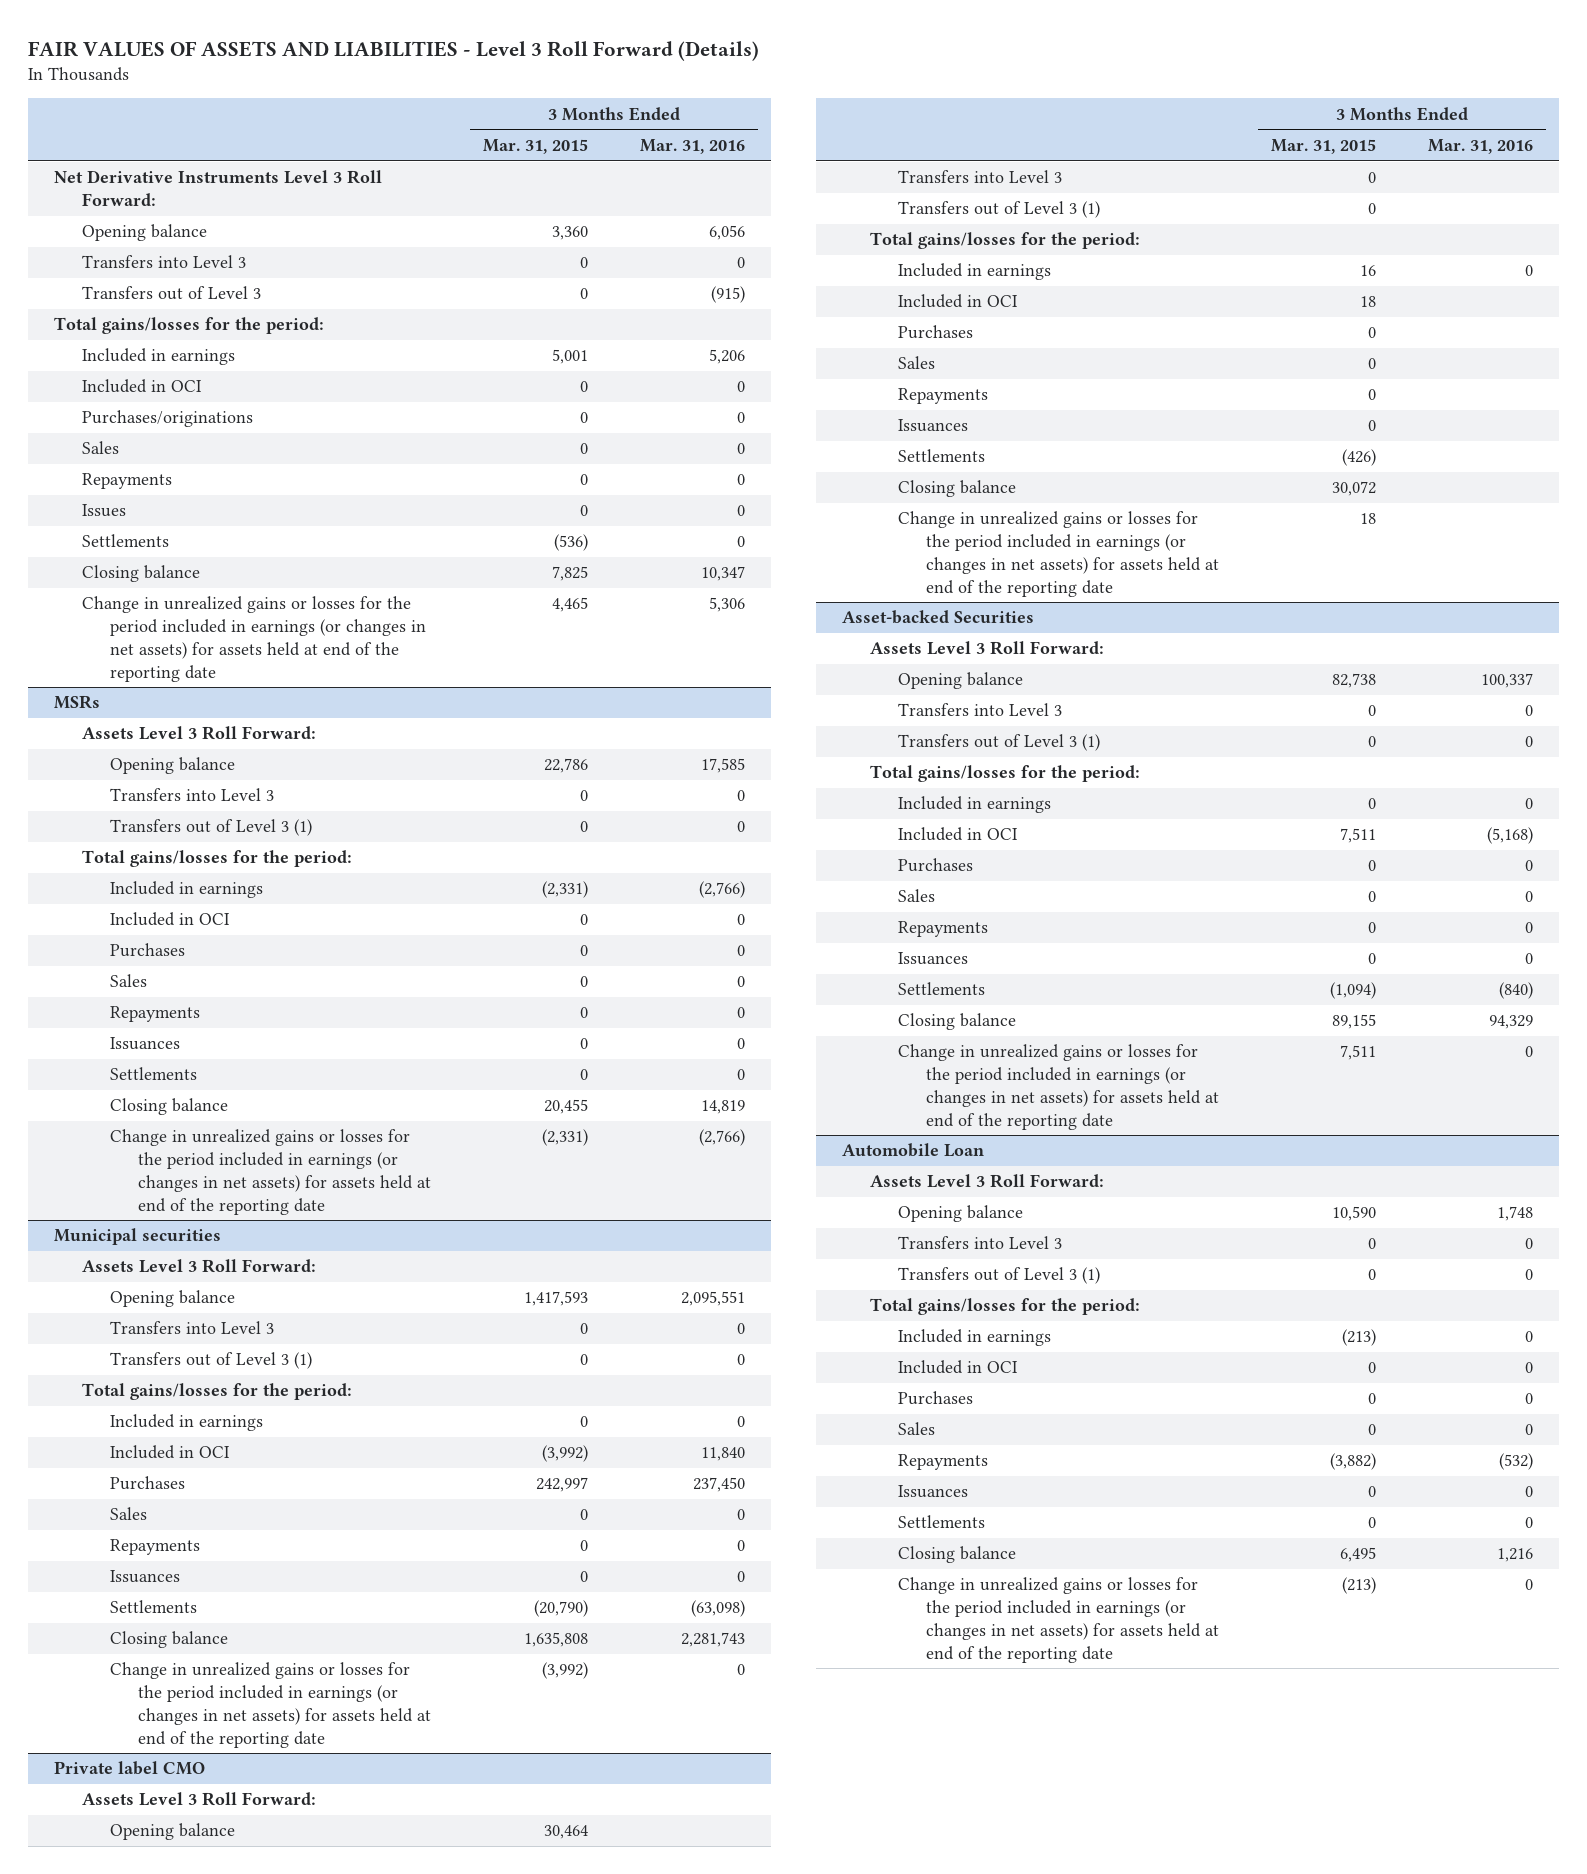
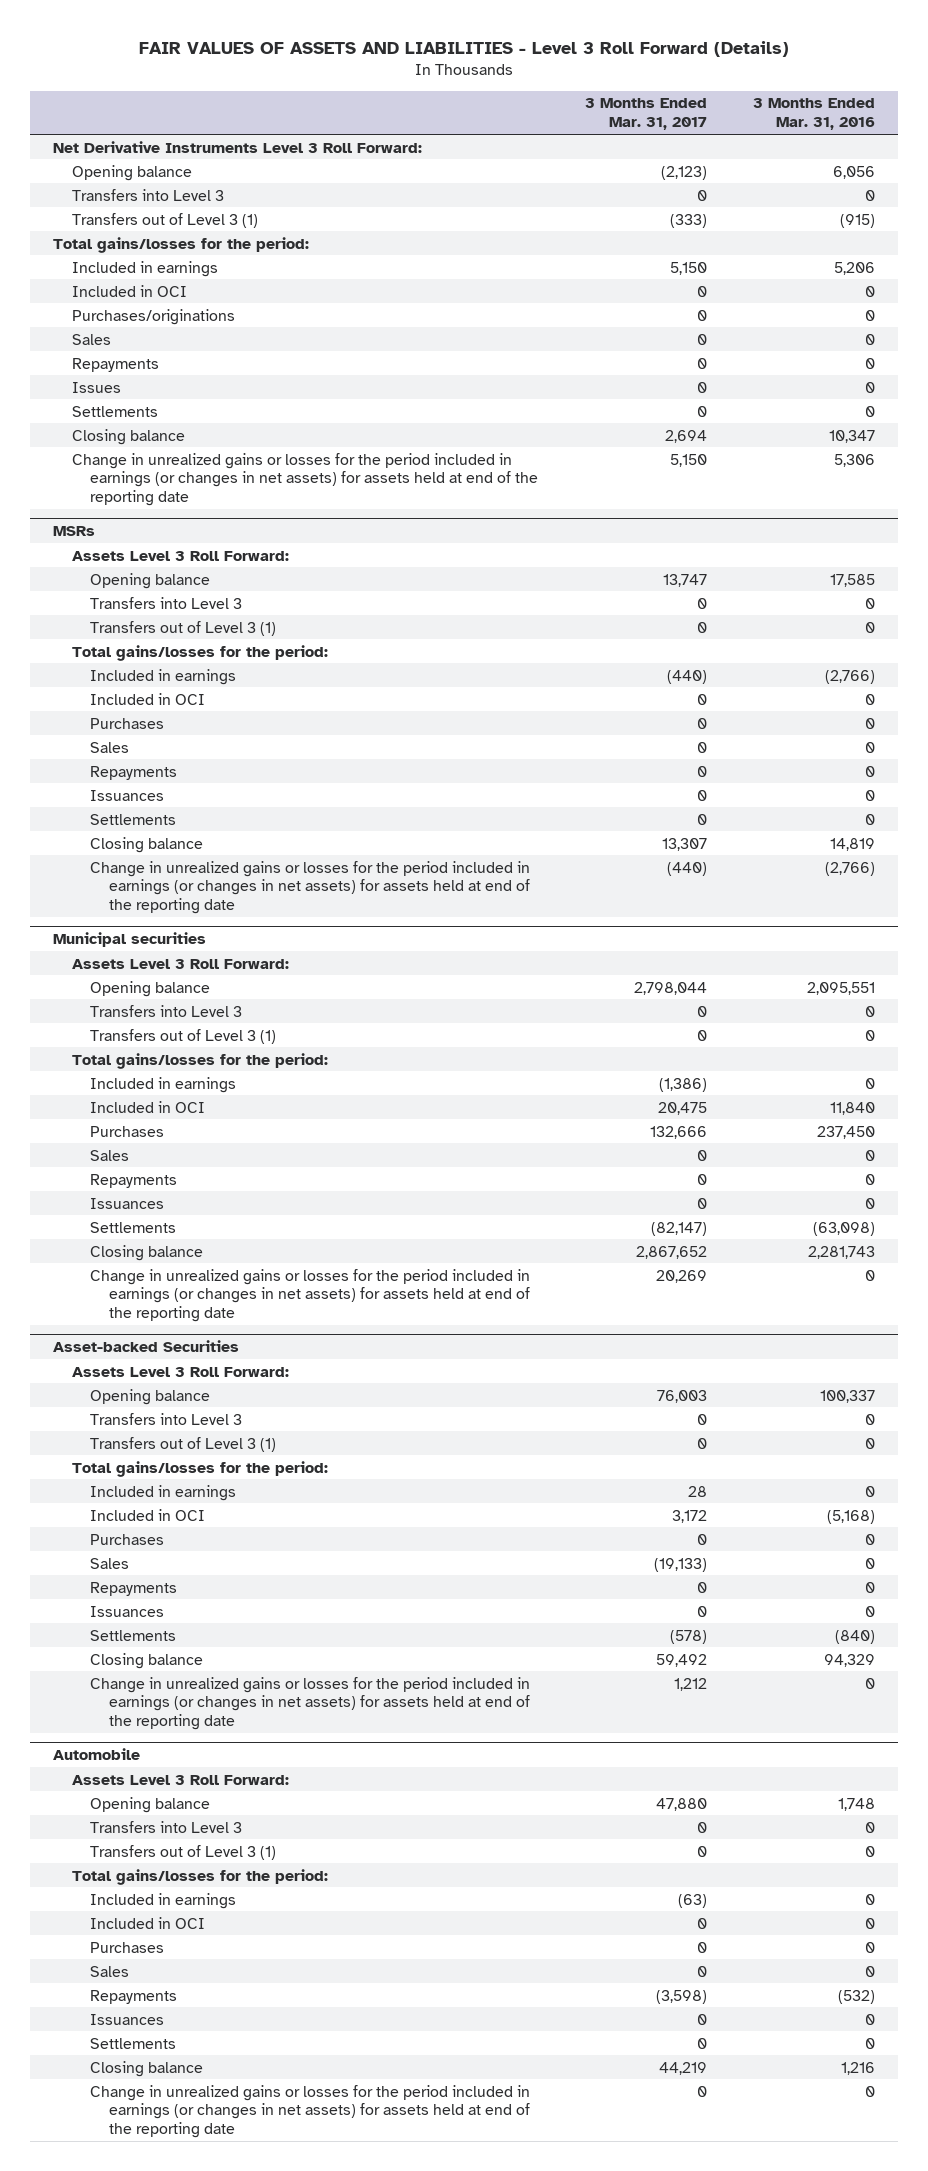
[483,139,589,155] Mar. 31, 2015 -> none
none -> [584,98,707,131] 3 Months Ended Mar. 31, 2017
[82,286,262,301] Transfers out of Level 3 -> [71,212,258,228] Transfers out of Level 3 (1)
[53,1761,205,1776] Private label CMO -> none
[82,1792,317,1807] Assets Level 3 Roll Forward: -> none
[110,1823,236,1841] Opening balance -> none
[898,170,1063,184] Transfers into Level 3 -> none
[898,201,1101,219] Transfers out of Level 3 (1) -> none
[870,232,1141,250] Total gains/losses for the period: -> none
[898,263,1052,281] Included in earnings -> none
[898,294,1019,309] Included in OCI -> none
[898,325,974,340] Purchases -> none
[898,356,936,370] Sales -> none
[898,388,989,405] Repayments -> none
[898,419,969,433] Issuances -> none
[898,449,986,463] Settlements -> none
[898,480,1017,498] Closing balance -> none
[898,511,1220,597] Change in unrealized gains or losses for the period included in earnings (or changes in net assets) for assets held at end of the reporting date -> none
[842,1143,985,1158] Automobile Loan -> [53,1747,141,1760] Automobile

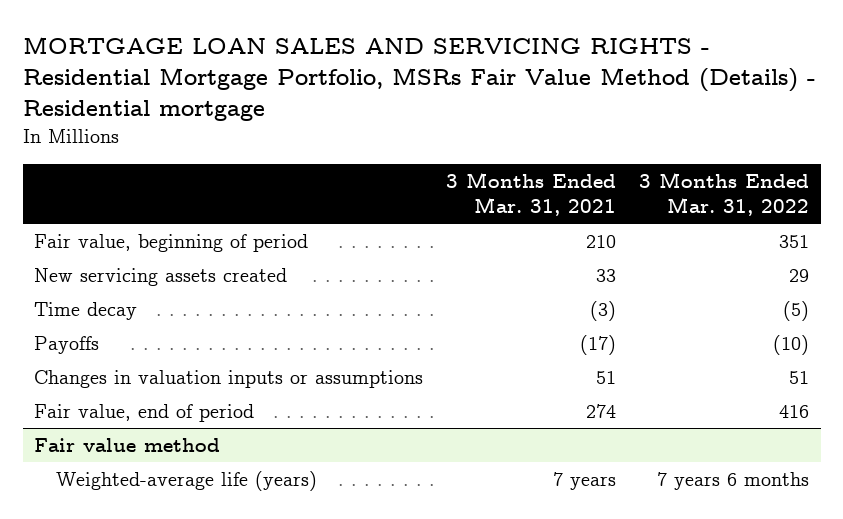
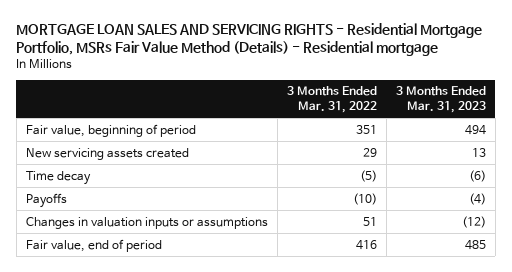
[446,171,617,217] 3 Months Ended Mar. 31, 2021 -> none
none -> [395,86,486,113] 3 Months Ended Mar. 31, 2023
[34,438,221,453] Fair value method -> none
[55,471,317,492] Weighted-average life (years) -> none

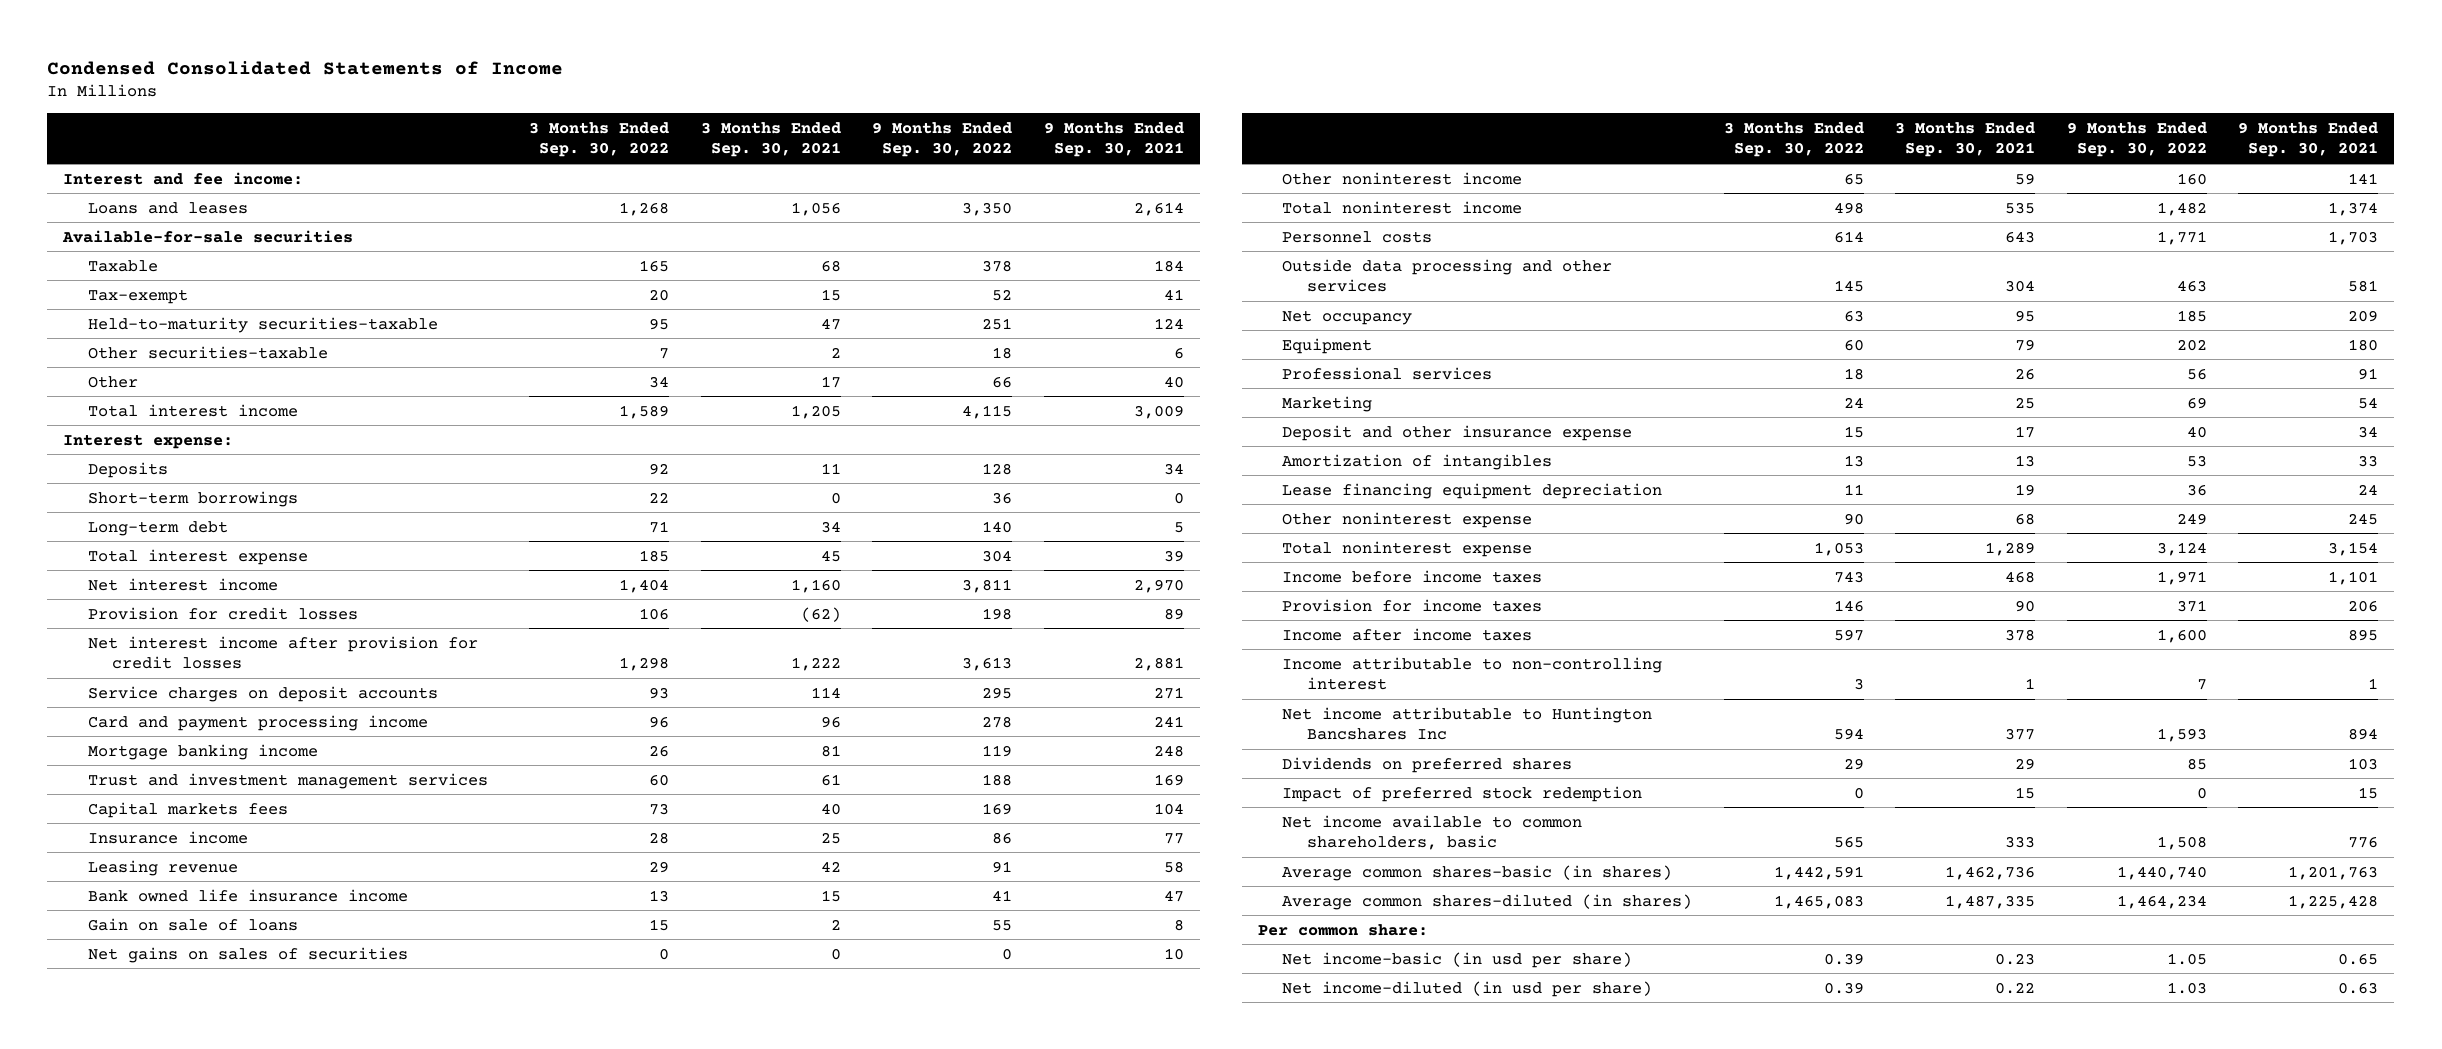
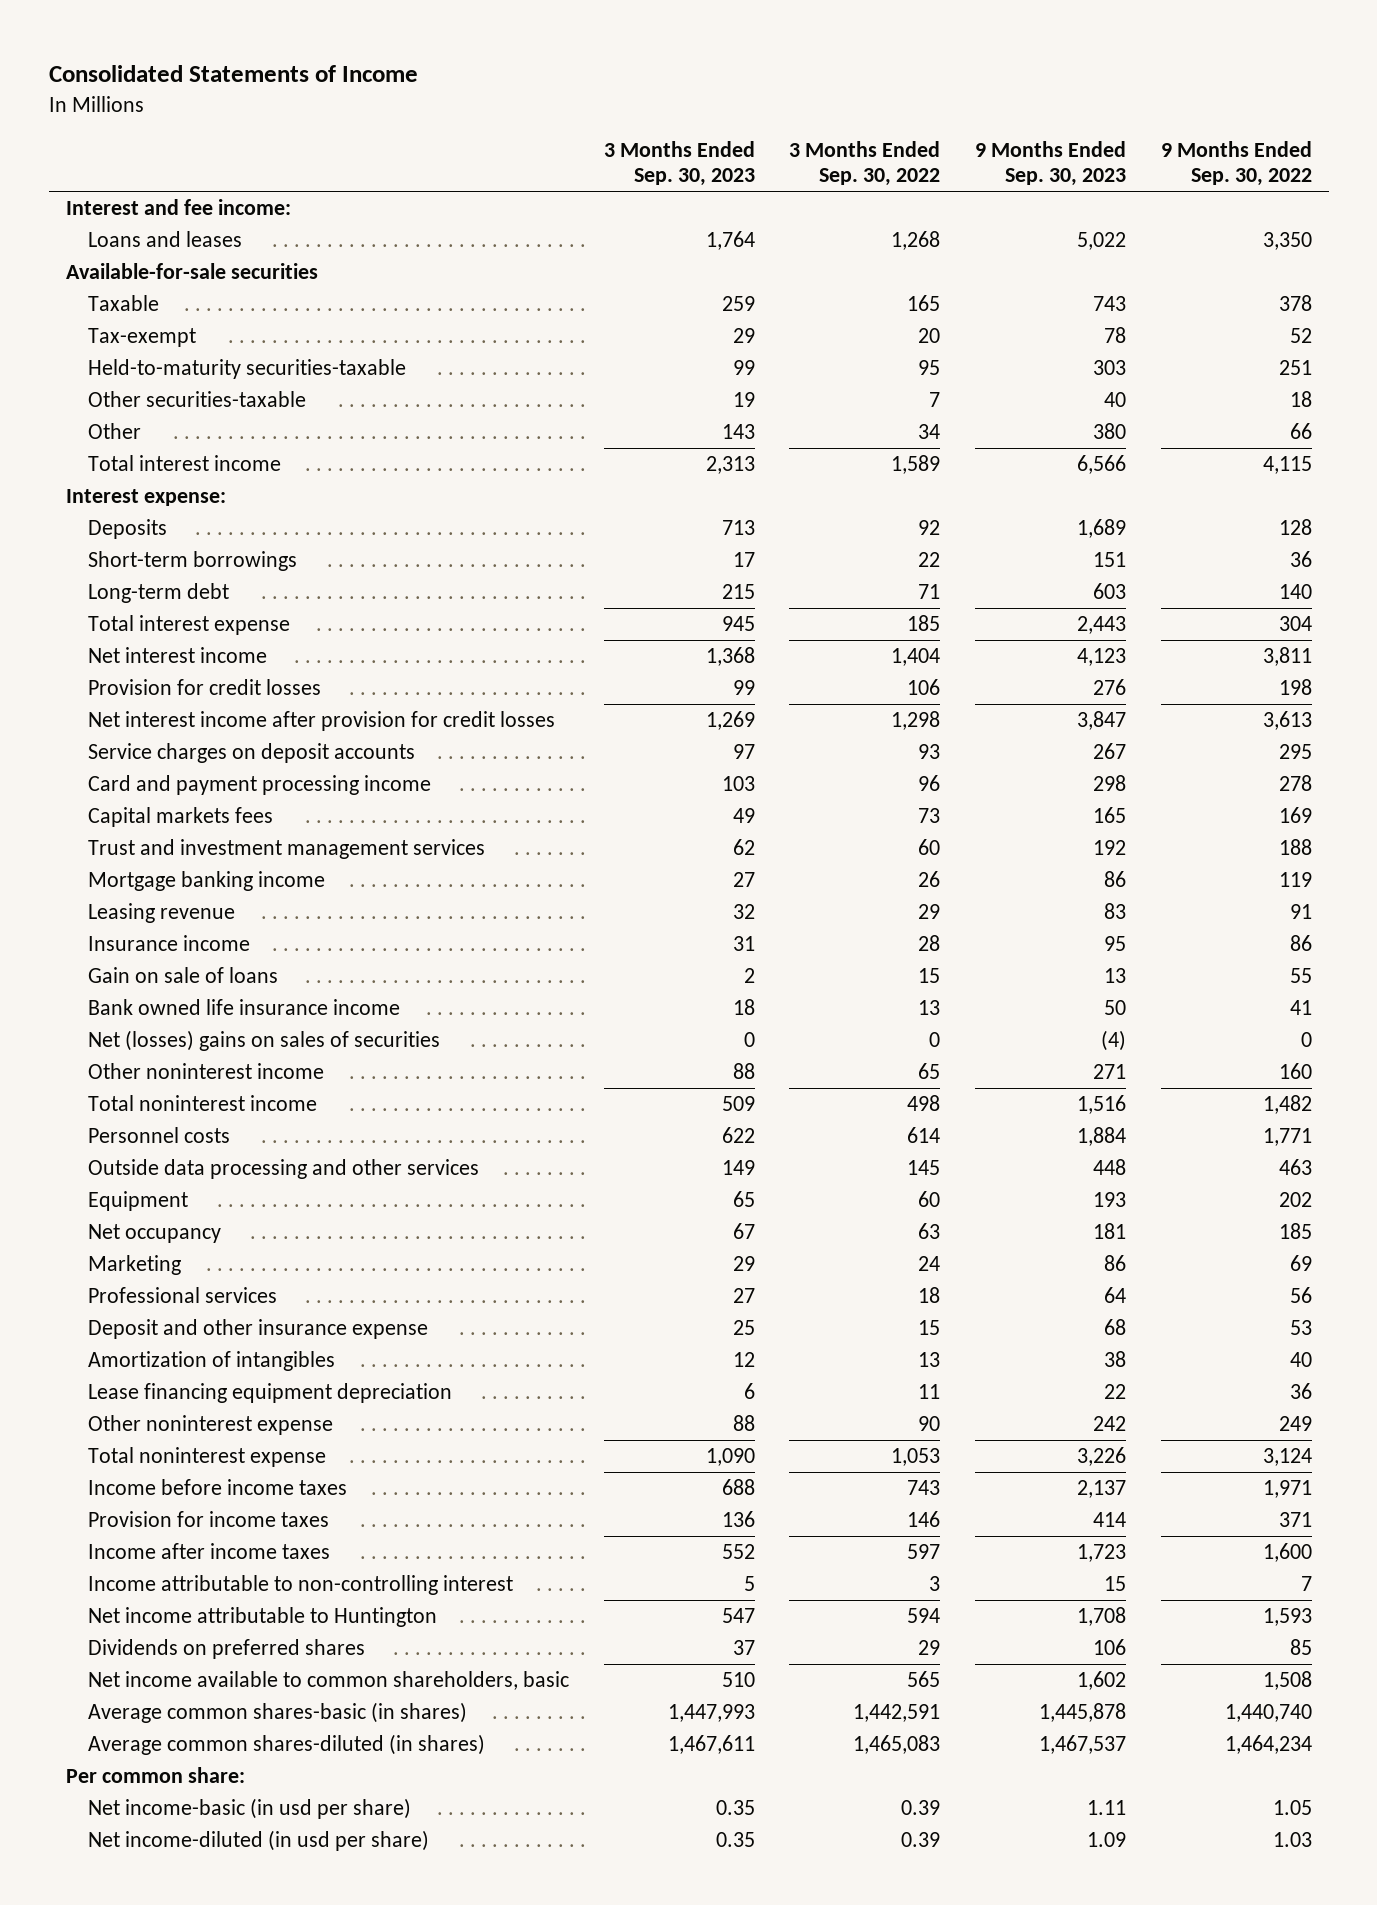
[47,60,564,75] Condensed Consolidated Statements of Income -> [48,65,418,83] Consolidated Statements of Income
[700,121,841,158] 3 Months Ended Sep. 30, 2021 -> none
[1043,121,1184,158] 9 Months Ended Sep. 30, 2021 -> none
none -> [603,140,755,187] 3 Months Ended Sep. 30, 2023
none -> [974,140,1126,187] 9 Months Ended Sep. 30, 2023
[87,772,488,789] Trust and investment management services -> [87,839,485,860] Trust and investment management services
[87,743,318,760] Mortgage banking income -> [87,871,325,892] Mortgage banking income
[87,830,248,844] Insurance income -> [87,935,250,952] Insurance income
[87,888,408,902] Bank owned life insurance income -> [87,999,400,1016] Bank owned life insurance income
[87,946,408,963] Net gains on sales of securities -> [87,1030,440,1052] Net (losses) gains on sales of securities
[1282,309,1413,325] Net occupancy -> [87,1224,221,1244] Net occupancy
[1282,366,1493,380] Professional services -> [87,1287,277,1304] Professional services
[2186,425,2207,438] 40 -> [1289,1320,1312,1336] 53
[2186,454,2207,467] 53 -> [1289,1352,1312,1368] 40
[1282,706,1653,741] Net income attributable to Huntington Bancshares Inc -> [87,1607,437,1628] Net income attributable to Huntington
[1282,785,1643,802] Impact of preferred stock redemption -> none

